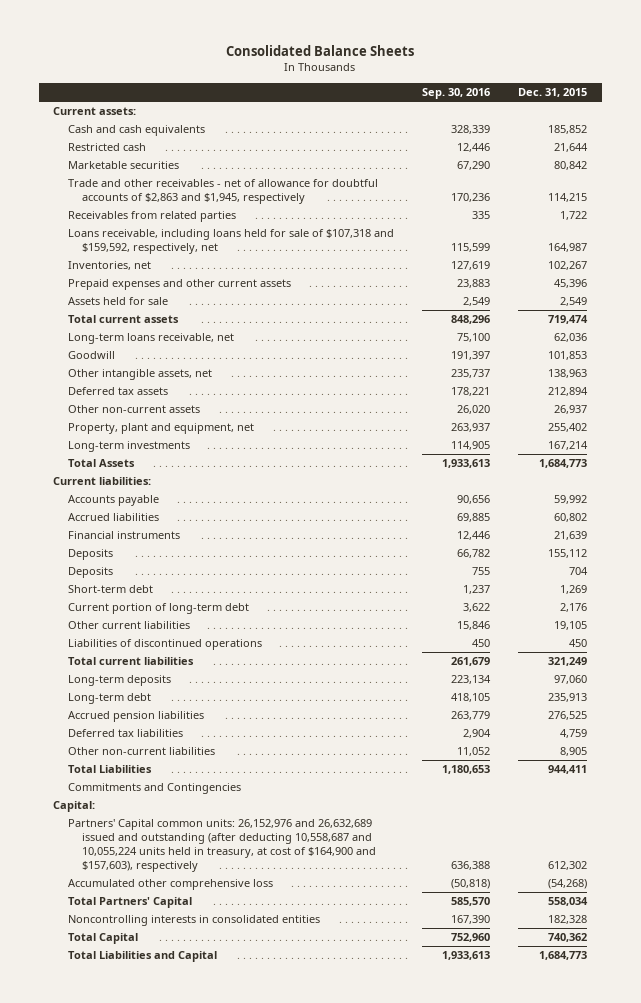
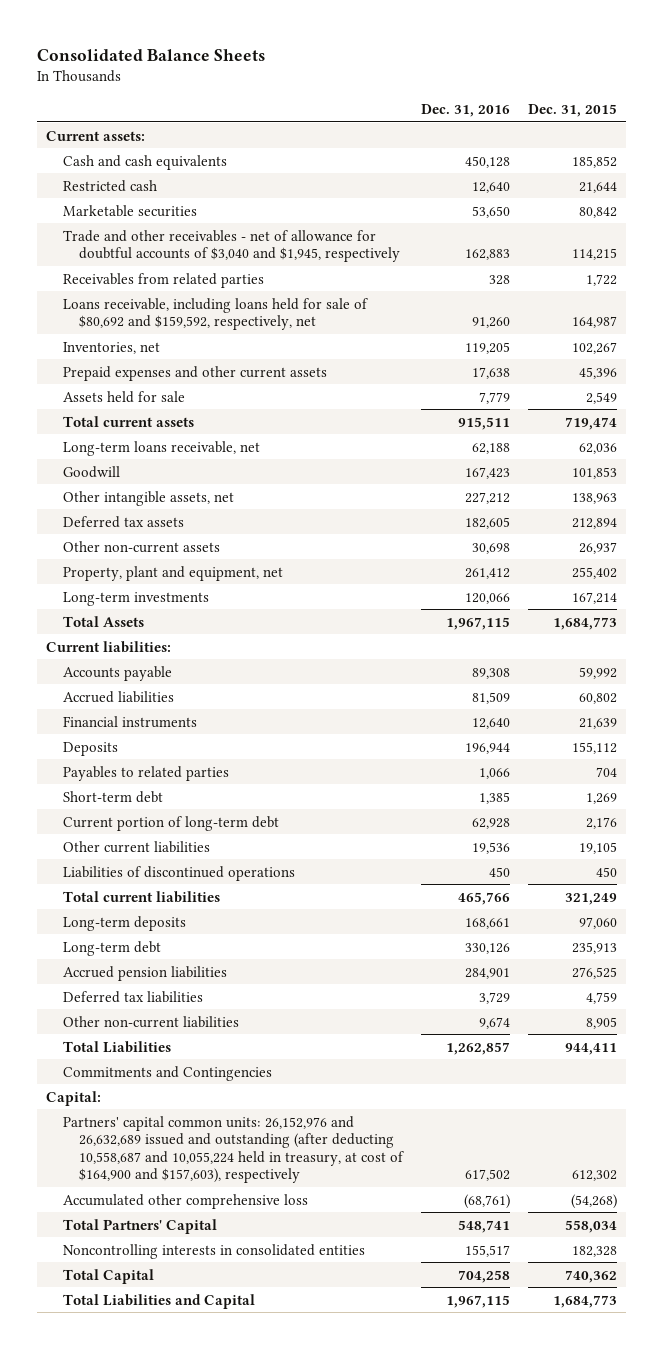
[421,87,490,99] Sep. 30, 2016 -> none
none -> [421,103,511,117] Dec. 31, 2016
[67,179,378,205] Trade and other receivables - net of allowance for doubtful accounts of $2,863 and $1,945, respectively -> [62,229,401,263] Trade and other receivables - net of allowance for doubtful accounts of $3,040 and $1,945, respectively
[67,229,394,255] Loans receivable, including loans held for sale of $107,318 and $159,592, respectively, net -> [62,297,368,331] Loans receivable, including loans held for sale of $80,692 and $159,592, respectively, net
[67,567,113,579] Deposits -> [62,765,229,781] Payables to related parties
[67,819,376,873] Partners' Capital common units: 26,152,976 and 26,632,689 issued and outstanding (after deducting 10,558,687 and 10,055,224 units held in treasury, at cost of $164,900 and $157,603), respectively -> [62,1115,405,1183] Partners' capital common units: 26,152,976 and 26,632,689 issued and outstanding (after deducting 10,558,687 and 10,055,224 held in treasury, at cost of $164,900 and $157,603), respectively

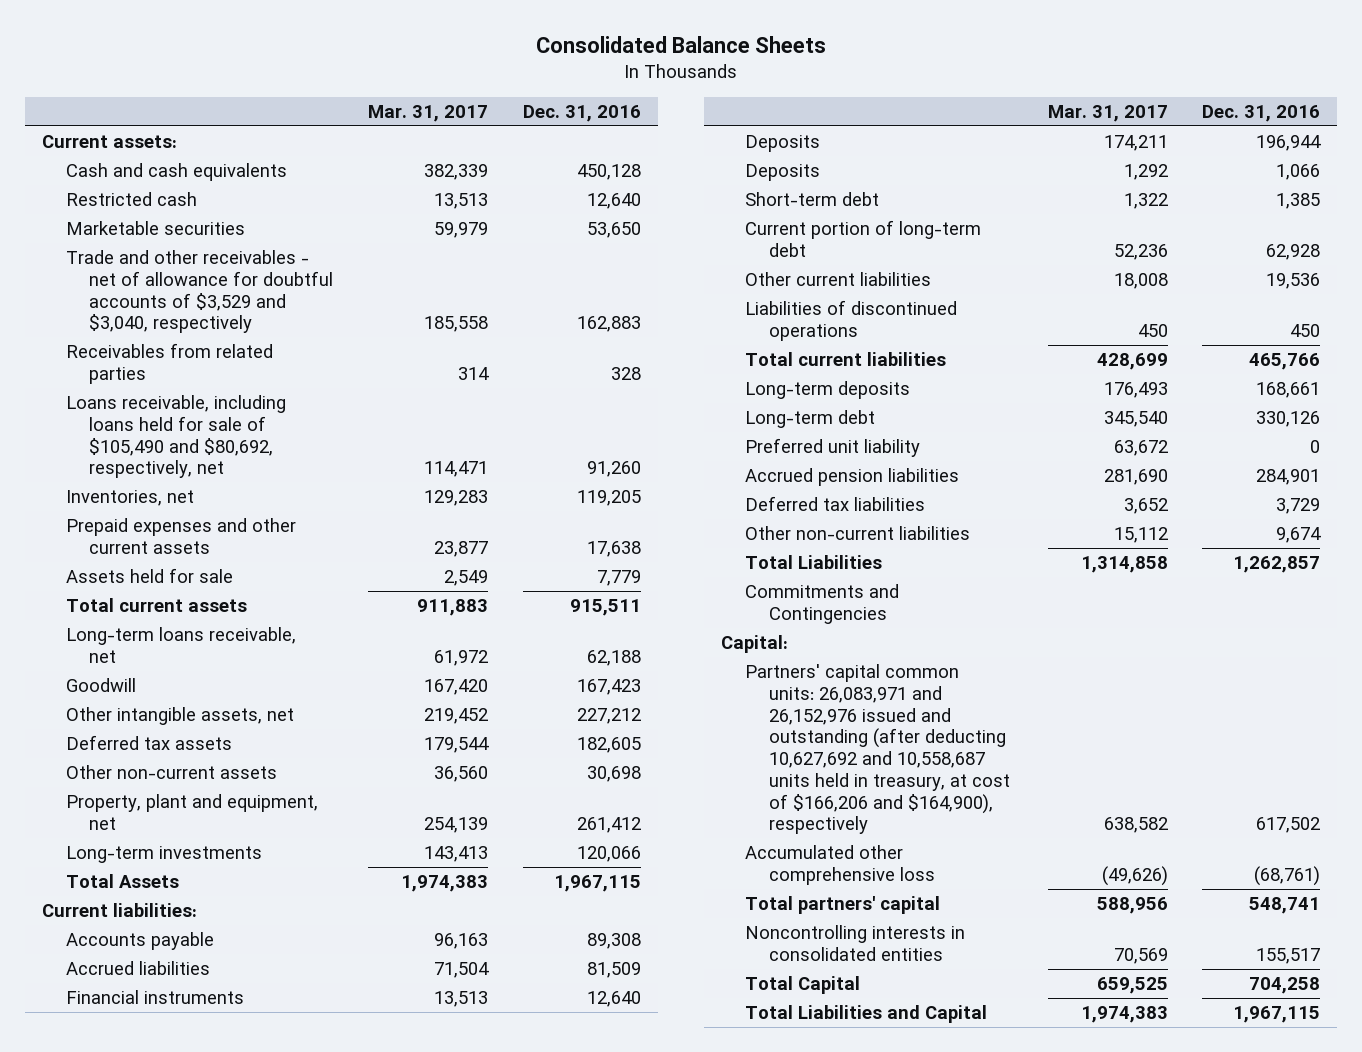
[528,103,618,117] Dec. 31, 2015 -> none
none -> [368,104,489,122] Mar. 31, 2017
[62,229,401,263] Trade and other receivables - net of allowance for doubtful accounts of $3,040 and $1,945, respectively -> [65,250,334,334] Trade and other receivables - net of allowance for doubtful accounts of $3,529 and $3,040, respectively
[62,297,368,331] Loans receivable, including loans held for sale of $80,692 and $159,592, respectively, net -> [65,395,286,479] Loans receivable, including loans held for sale of $105,490 and $80,692, respectively, net
[62,765,229,781] Payables to related parties -> [745,164,821,182] Deposits
none -> [745,438,921,458] Preferred unit liability
[62,1115,405,1183] Partners' capital common units: 26,152,976 and 26,632,689 issued and outstanding (after deducting 10,558,687 and 10,055,224 held in treasury, at cost of $164,900 and $157,603), respectively -> [745,664,1011,835] Partners' capital common units: 26,083,971 and 26,152,976 issued and outstanding (after deducting 10,627,692 and 10,558,687 units held in treasury, at cost of $166,206 and $164,900), respectively
[62,1218,217,1234] Total Partners' Capital -> [745,896,941,915] Total partners' capital

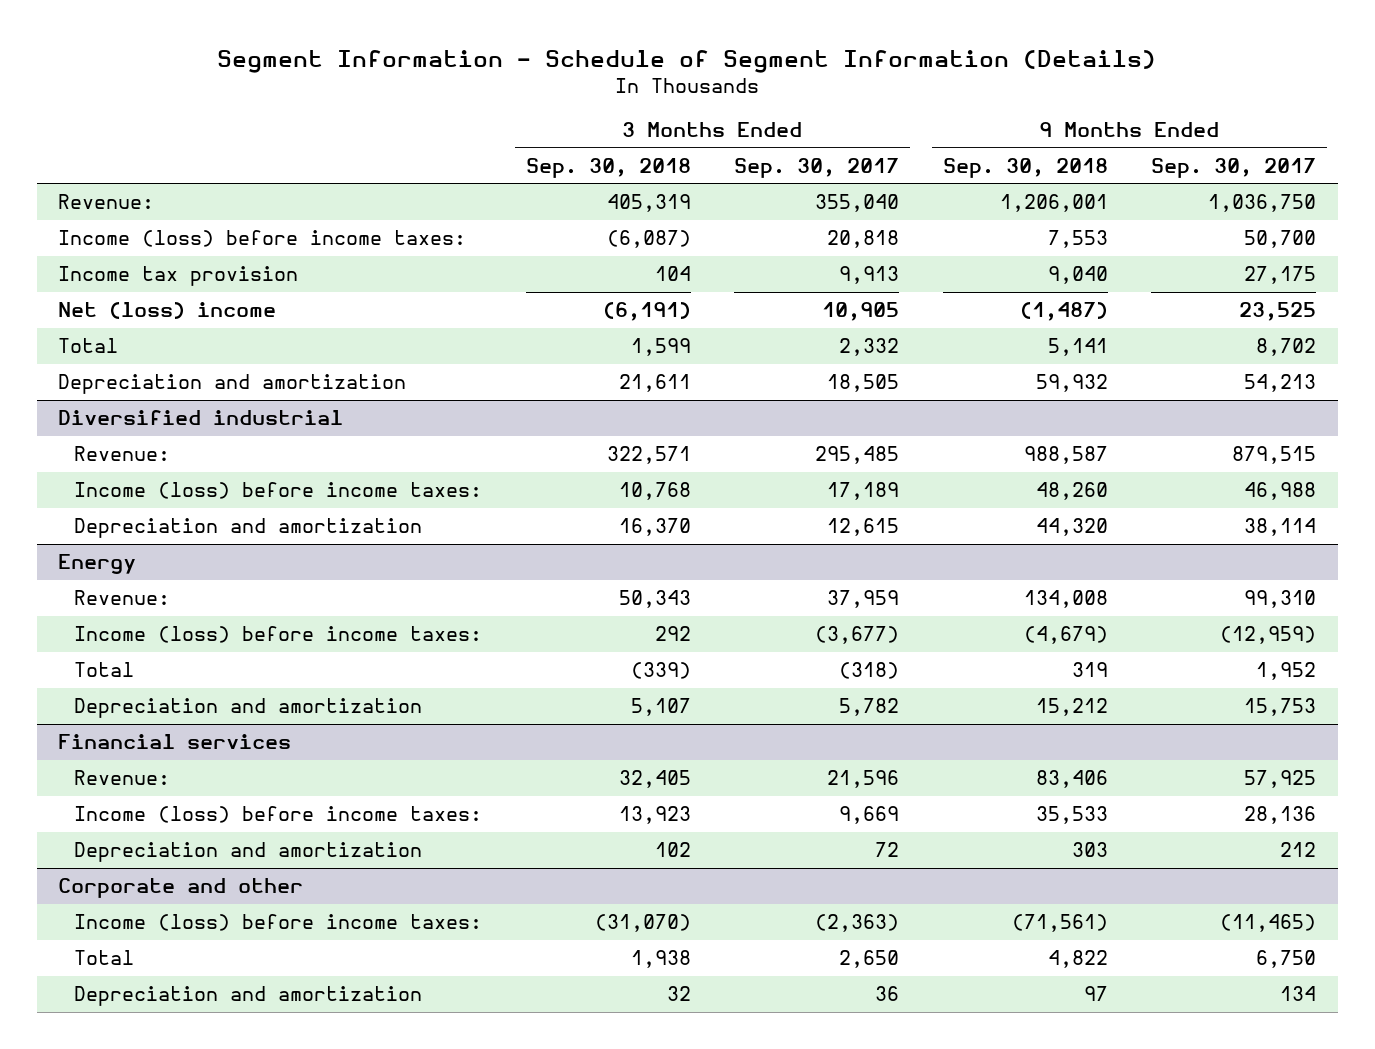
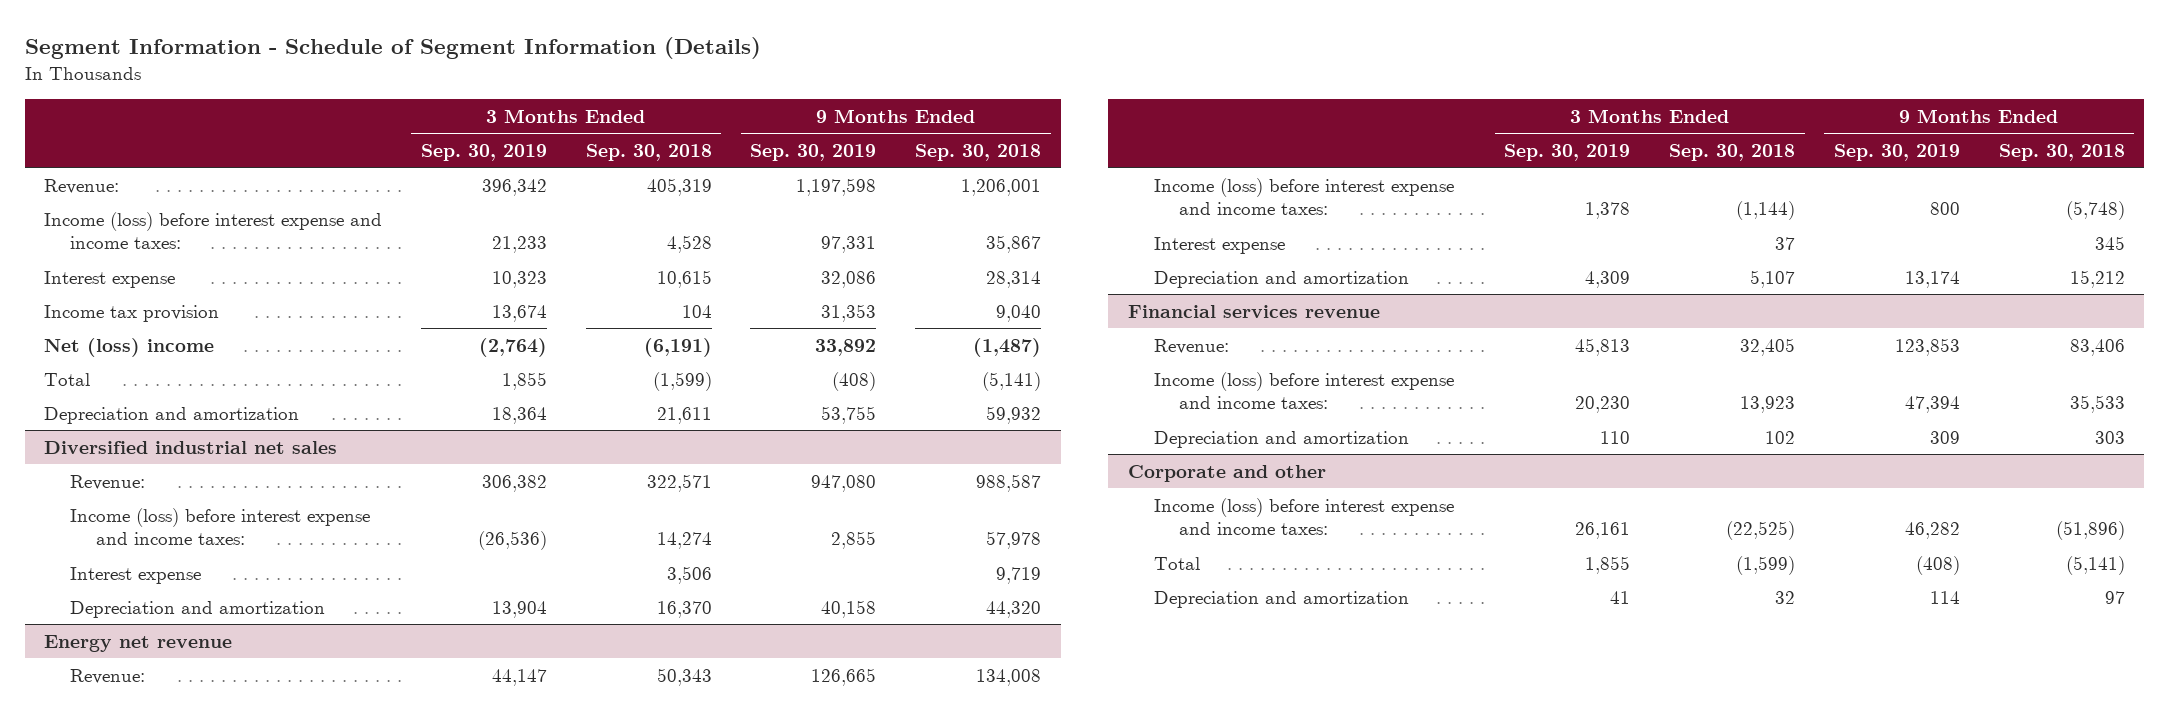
[734,157,900,178] Sep. 30, 2017 -> none
[1151,157,1317,178] Sep. 30, 2017 -> none
none -> [420,143,547,161] Sep. 30, 2019
none -> [750,143,877,161] Sep. 30, 2019
[58,230,467,248] Income (loss) before income taxes: -> [44,211,383,250] Income (loss) before interest expense and income taxes:
[606,230,691,249] (6,087) -> [666,235,712,254] 4,528
[1047,230,1108,249] 7,553 -> [986,235,1042,254] 35,867
none -> [44,270,176,288] Interest expense
[630,338,691,357] 1,599 -> [652,371,712,391] (1,599)
[1047,338,1108,357] 5,141 -> [982,371,1042,391] (5,141)
[58,410,344,426] Diversified industrial -> [44,440,338,454] Diversified industrial net sales
[73,482,482,500] Income (loss) before income taxes: -> [70,507,371,546] Income (loss) before interest expense and income taxes:
[618,482,691,501] 10,768 -> [656,532,712,550] 14,274
[1035,482,1108,501] 48,260 -> [986,531,1042,550] 57,978
none -> [70,566,202,584] Interest expense
[58,554,137,575] Energy -> [44,634,233,652] Energy net revenue
[73,662,134,678] Total -> none
[73,626,482,644] Income (loss) before income taxes: -> [1153,177,1454,216] Income (loss) before interest expense and income taxes:
[654,626,691,642] 292 -> [1736,201,1796,221] (1,144)
[1023,626,1108,645] (4,679) -> [2065,201,2125,221] (5,748)
none -> [1153,236,1285,254] Interest expense
[58,734,292,750] Financial services -> [1127,304,1380,318] Financial services revenue
[73,806,482,824] Income (loss) before income taxes: -> [1153,371,1454,410] Income (loss) before interest expense and income taxes:
[73,914,482,932] Income (loss) before income taxes: -> [1153,497,1454,536] Income (loss) before interest expense and income taxes:
[594,914,691,933] (31,070) -> [1726,521,1796,541] (22,525)
[1011,914,1108,933] (71,561) -> [2055,521,2125,541] (51,896)
[630,950,691,969] 1,938 -> [1736,555,1796,575] (1,599)
[1047,950,1108,969] 4,822 -> [2065,555,2125,575] (5,141)

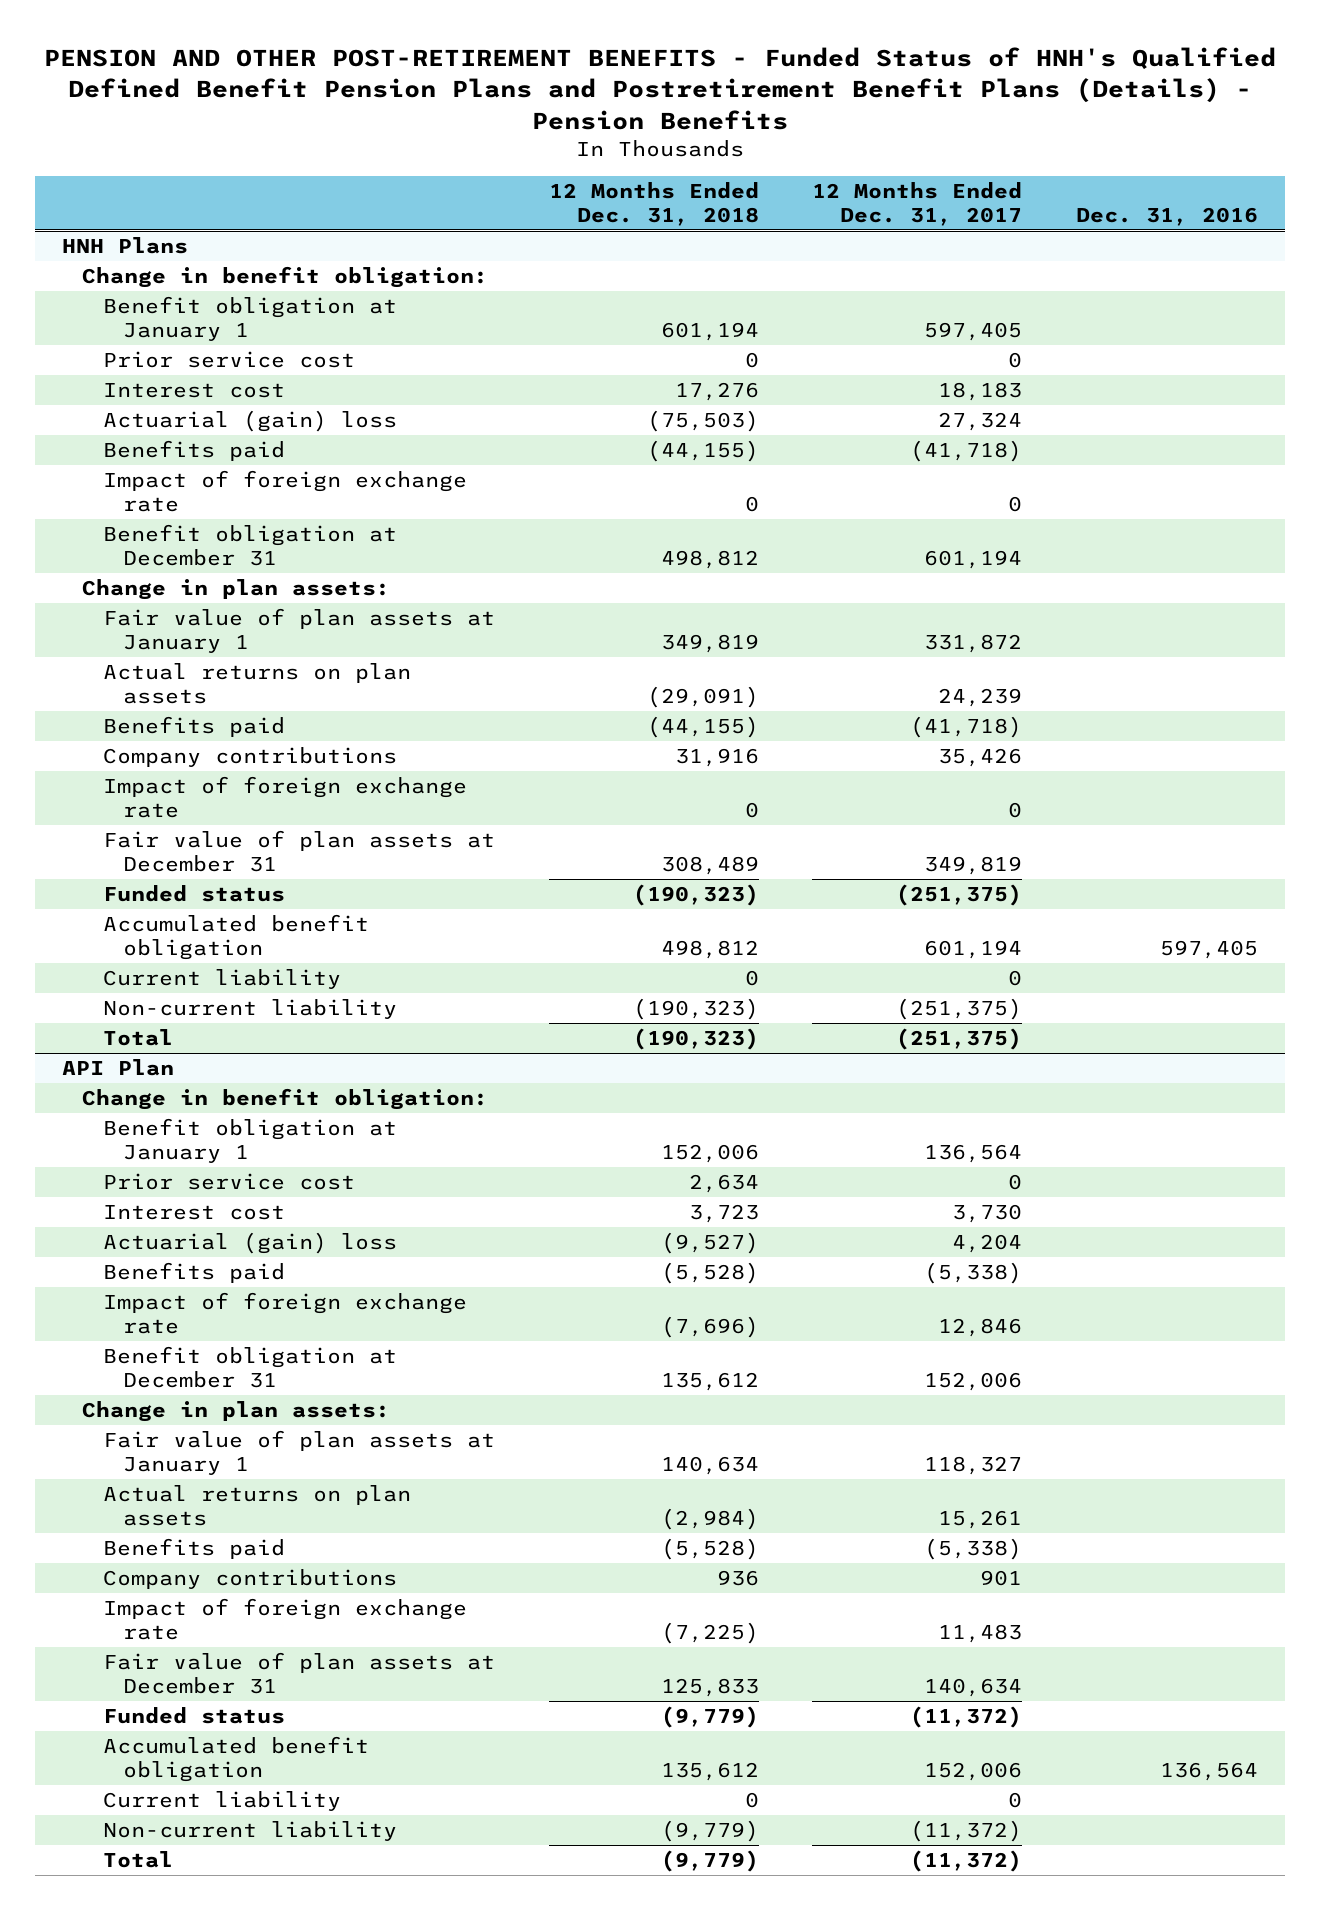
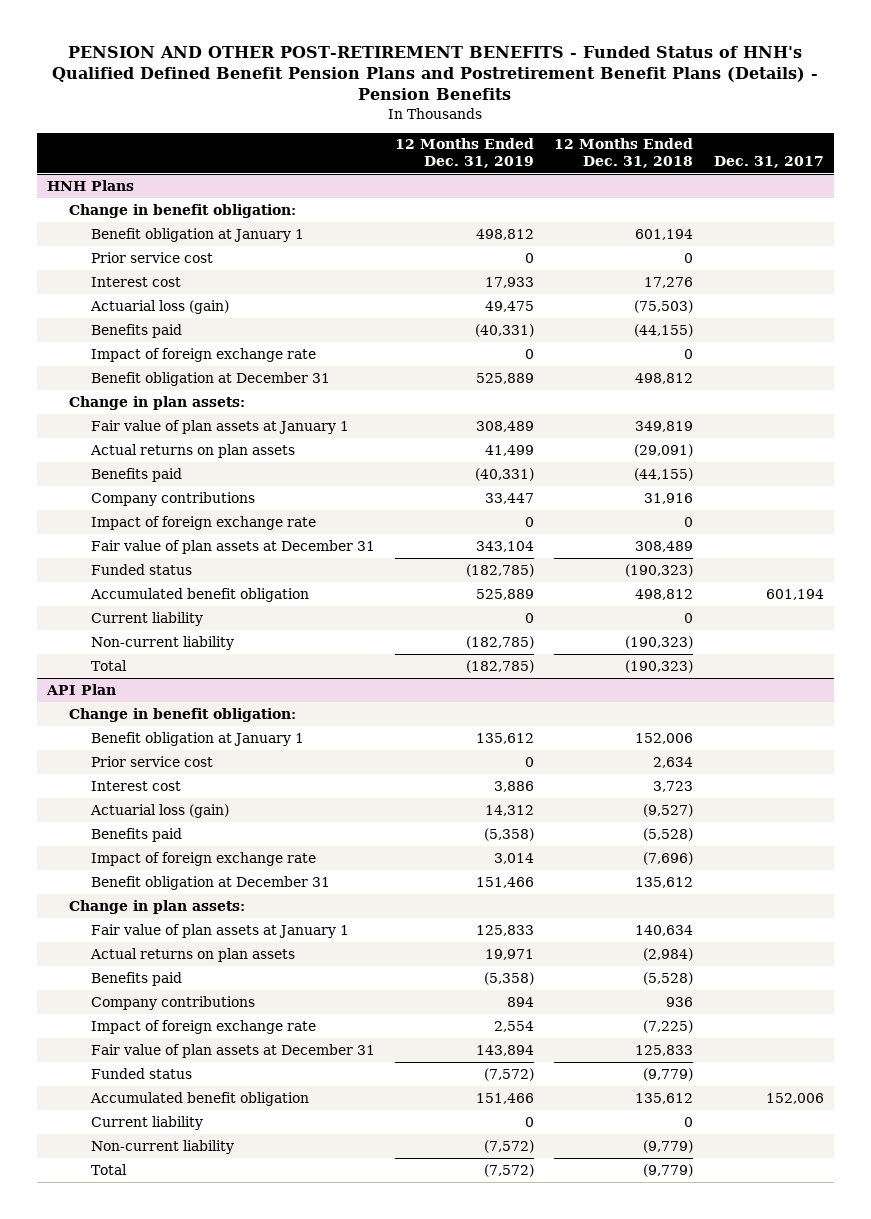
[812,181,1023,226] 12 Months Ended Dec. 31, 2017 -> none
[1076,206,1259,226] Dec. 31, 2016 -> none
none -> [394,138,534,168] 12 Months Ended Dec. 31, 2019
none -> [713,155,824,168] Dec. 31, 2017
[102,409,397,432] Actuarial (gain) loss -> [89,299,229,314] Actuarial loss (gain)
[102,1231,397,1254] Actuarial (gain) loss -> [89,803,229,818] Actuarial loss (gain)

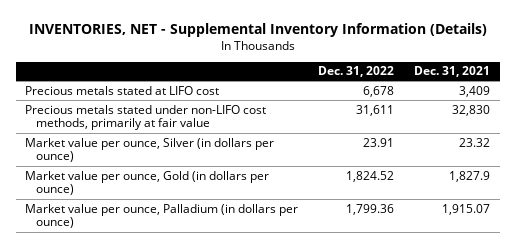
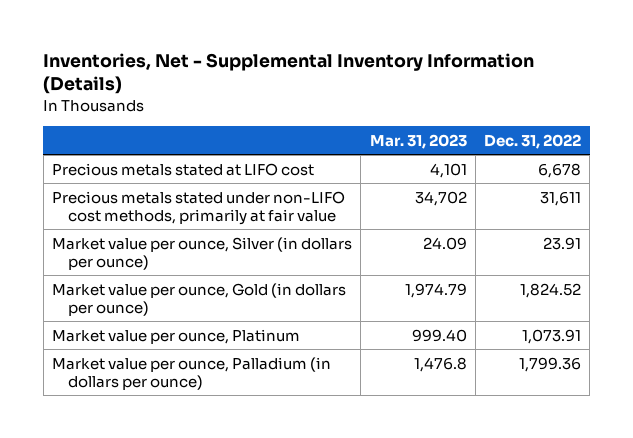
[28,22,487,37] INVENTORIES, NET - Supplemental Inventory Information (Details) -> [43,52,535,95] Inventories, Net - Supplemental Inventory Information (Details)
[413,66,490,78] Dec. 31, 2021 -> none
none -> [369,133,467,149] Mar. 31, 2023
none -> [52,328,301,344] Market value per ounce, Platinum

